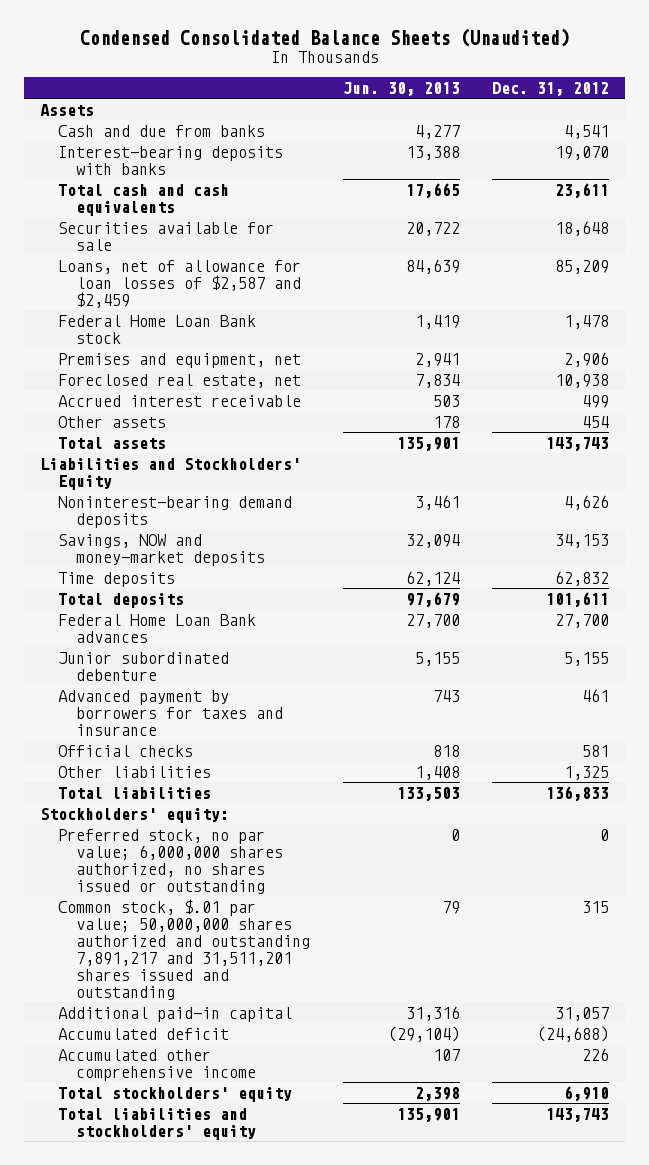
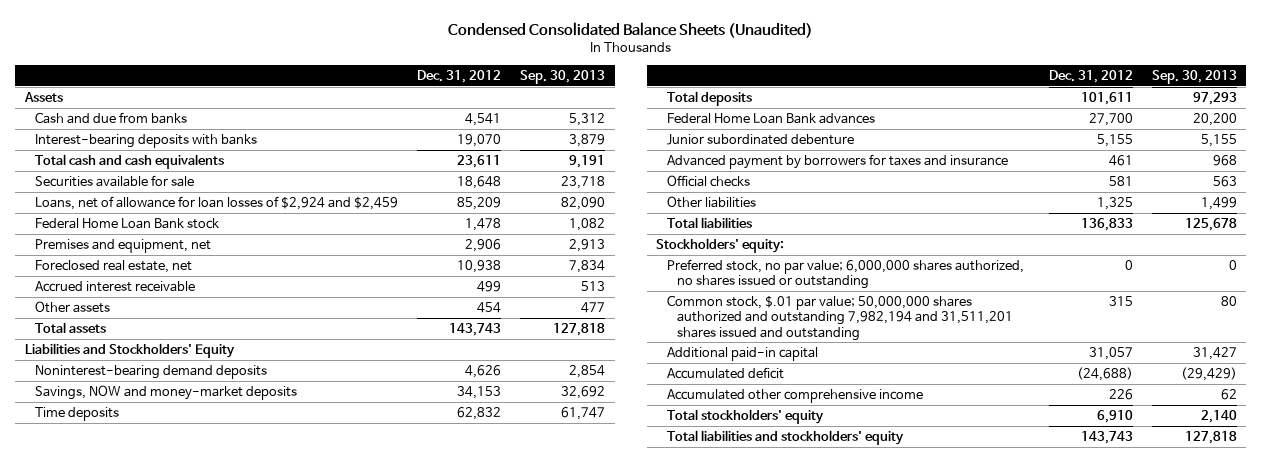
[342,81,460,96] Jun. 30, 2013 -> none
none -> [520,69,606,84] Sep. 30, 2013
[58,259,302,308] Loans, net of allowance for loan losses of $2,587 and $2,459 -> [35,195,399,210] Loans, net of allowance for loan losses of $2,924 and $2,459
[58,898,311,1000] Common stock, $.01 par value; 50,000,000 shares authorized and outstanding 7,891,217 and 31,511,201 shares issued and outstanding -> [666,294,1014,341] Common stock, $.01 par value; 50,000,000 shares authorized and outstanding 7,982,194 and 31,511,201 shares issued and outstanding

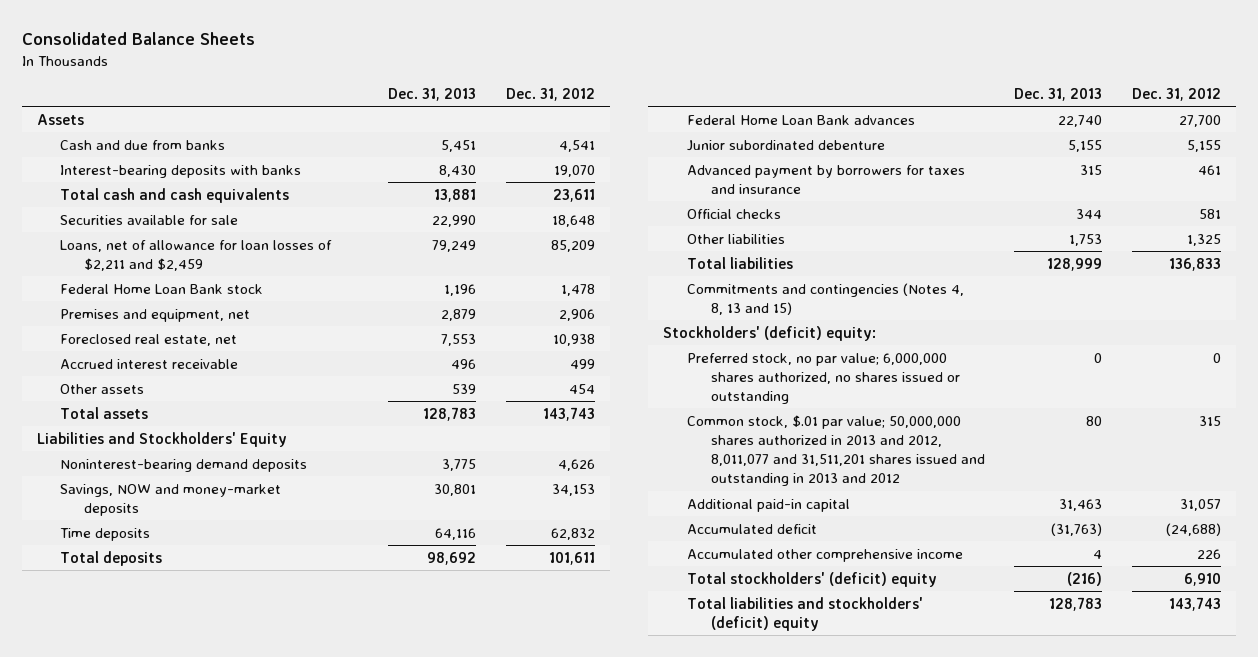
[447,22,813,39] Condensed Consolidated Balance Sheets (Unaudited) -> [21,32,255,46] Consolidated Balance Sheets
[520,69,606,84] Sep. 30, 2013 -> none
none -> [388,87,477,101] Dec. 31, 2013
[35,195,399,210] Loans, net of allowance for loan losses of $2,924 and $2,459 -> [60,239,333,271] Loans, net of allowance for loan losses of $2,211 and $2,459
none -> [686,282,964,315] Commitments and contingencies (Notes 4, 8, 13 and 15)
[656,237,785,253] Stockholders' equity: -> [662,325,876,341] Stockholders' (deficit) equity:
[666,294,1014,341] Common stock, $.01 par value; 50,000,000 shares authorized and outstanding 7,982,194 and 31,511,201 shares issued and outstanding -> [686,414,985,487] Common stock, $.01 par value; 50,000,000 shares authorized in 2013 and 2012, 8,011,077 and 31,511,201 shares issued and outstanding in 2013 and 2012
[666,408,824,424] Total stockholders' equity -> [686,571,937,587] Total stockholders' (deficit) equity
[666,429,904,445] Total liabilities and stockholders' equity -> [686,596,923,631] Total liabilities and stockholders' (deficit) equity

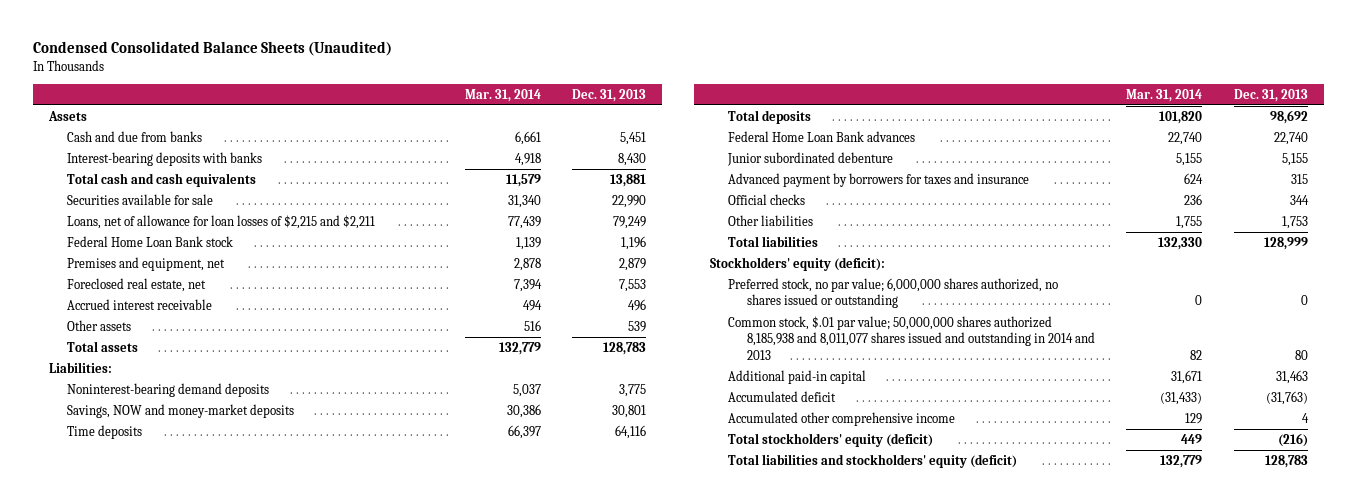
[21,32,255,46] Consolidated Balance Sheets -> [32,40,392,56] Condensed Consolidated Balance Sheets (Unaudited)
[505,87,595,101] Dec. 31, 2012 -> none
none -> [464,88,541,102] Mar. 31, 2014
[60,239,333,271] Loans, net of allowance for loan losses of $2,211 and $2,459 -> [66,214,375,229] Loans, net of allowance for loan losses of $2,215 and $2,211
[36,431,287,447] Liabilities and Stockholders' Equity -> none
none -> [48,361,112,373] Liabilities:
[686,282,964,315] Commitments and contingencies (Notes 4, 8, 13 and 15) -> none
[662,325,876,341] Stockholders' (deficit) equity: -> [710,256,886,271] Stockholders' equity (deficit):
[686,414,985,487] Common stock, $.01 par value; 50,000,000 shares authorized in 2013 and 2012, 8,011,077 and 31,511,201 shares issued and outstanding in 2013 and 2012 -> [728,315,1095,360] Common stock, $.01 par value; 50,000,000 shares authorized 8,185,938 and 8,011,077 shares issued and outstanding in 2014 and 2013
[686,571,937,587] Total stockholders' (deficit) equity -> [728,432,934,447] Total stockholders' equity (deficit)
[686,596,923,631] Total liabilities and stockholders' (deficit) equity -> [728,453,1018,468] Total liabilities and stockholders' equity (deficit)

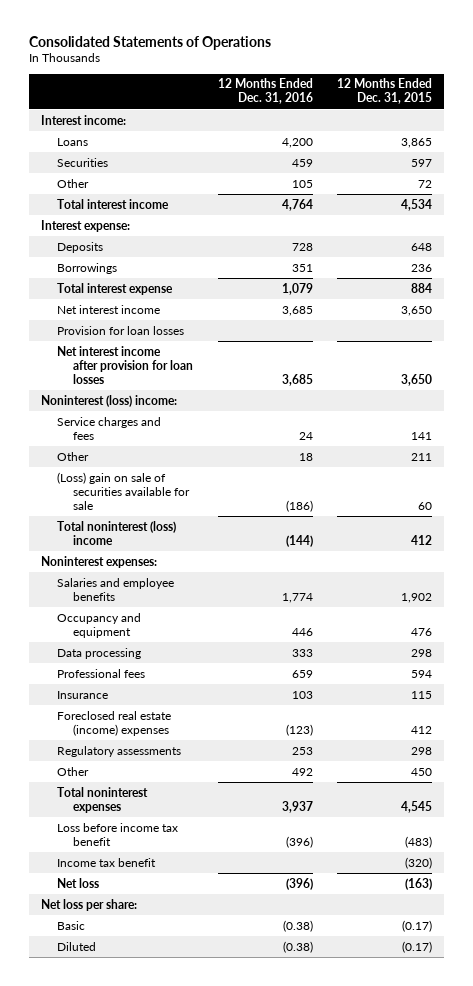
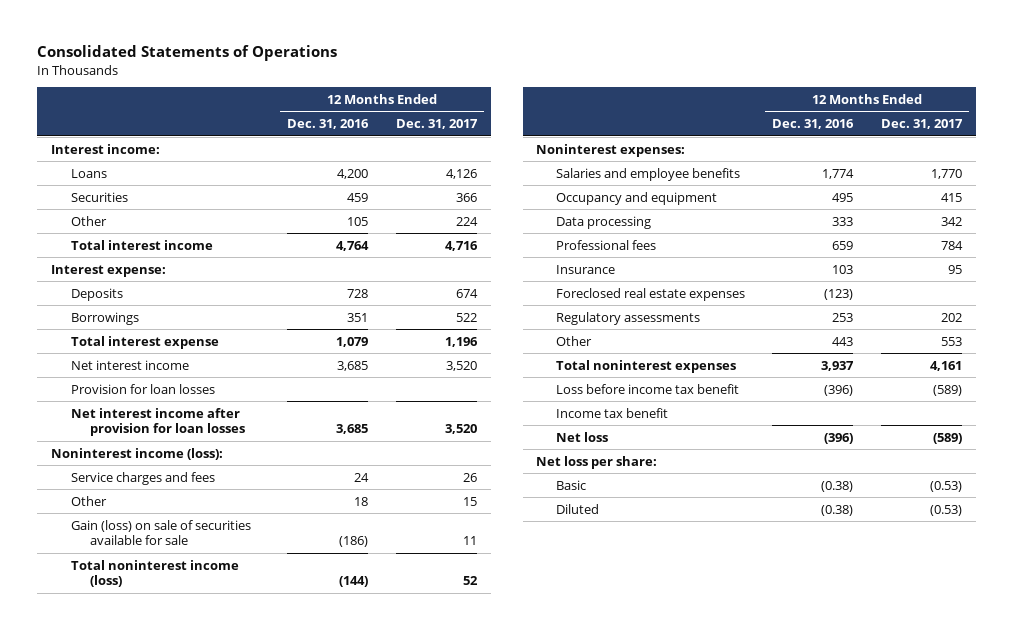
[337,78,433,105] 12 Months Ended Dec. 31, 2015 -> none
none -> [395,119,478,130] Dec. 31, 2017
[40,394,177,407] Noninterest (loss) income: -> [51,447,224,460] Noninterest income (loss):
[57,471,191,510] (Loss) gain on sale of securities available for sale -> [70,519,251,546] Gain (loss) on sale of securities available for sale
[57,520,177,545] Total noninterest (loss) income -> [70,559,239,588] Total noninterest income (loss)
[291,627,313,636] 446 -> [832,192,854,202] 495
[57,710,172,736] Foreclosed real estate (income) expenses -> [555,287,745,301] Foreclosed real estate expenses
[291,767,313,776] 492 -> [832,336,854,346] 443

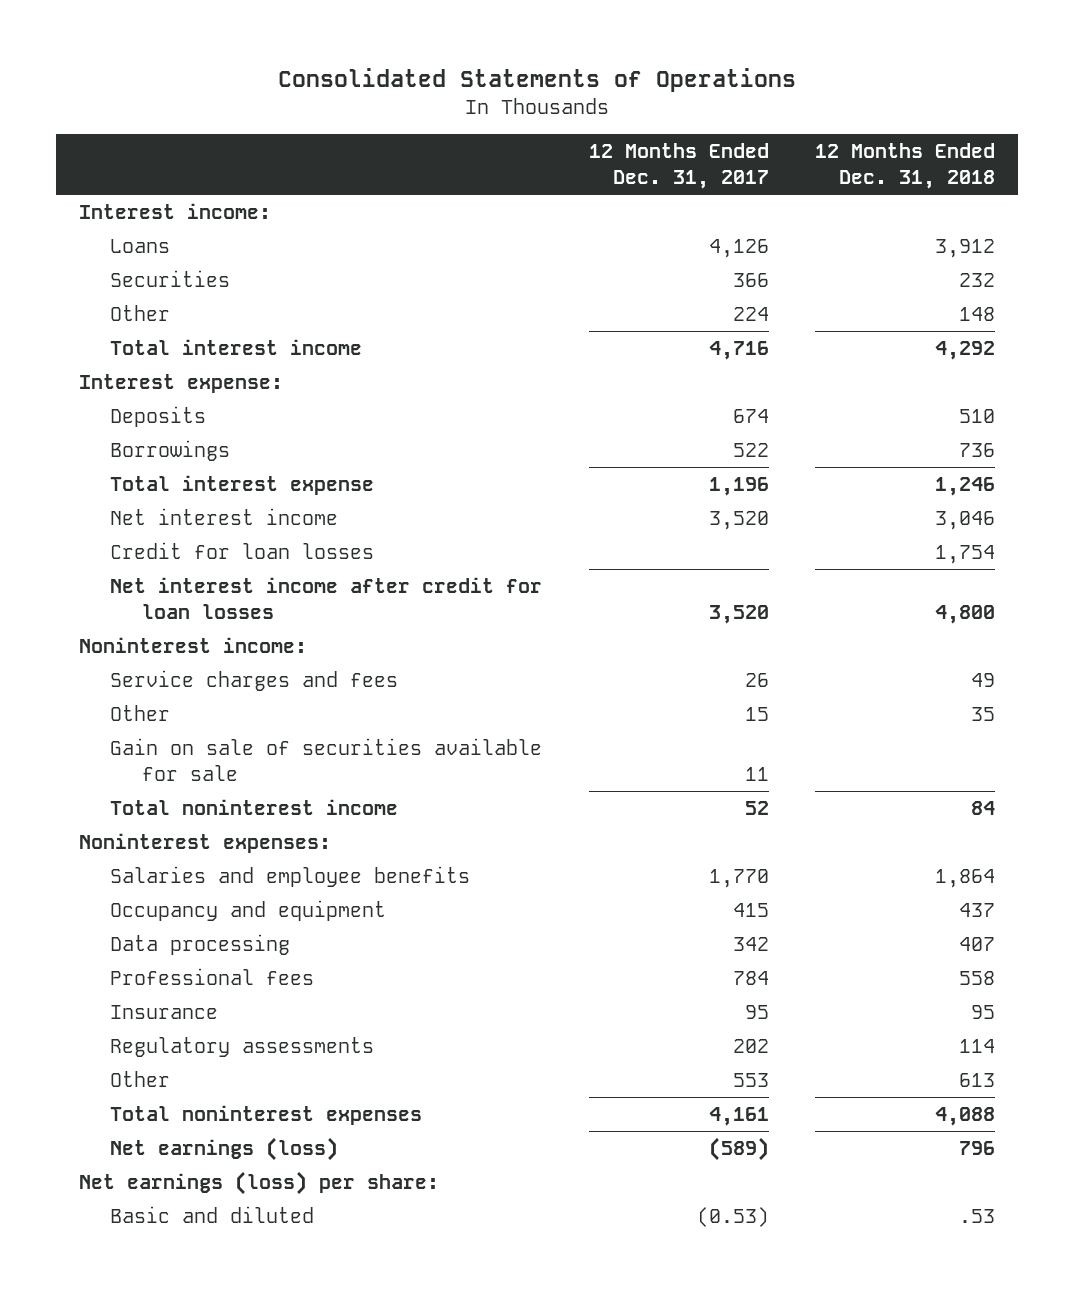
[287,119,370,130] Dec. 31, 2016 -> none
none -> [814,143,995,189] 12 Months Ended Dec. 31, 2018
[70,383,215,394] Provision for loan losses -> [110,542,375,560] Credit for loan losses
[70,407,245,437] Net interest income after provision for loan losses -> [110,577,543,619] Net interest income after credit for loan losses
[51,447,224,460] Noninterest income (loss): -> [78,637,307,654] Noninterest income:
[70,519,251,546] Gain (loss) on sale of securities available for sale -> [110,738,543,781] Gain on sale of securities available for sale
[70,559,239,588] Total noninterest income (loss) -> [110,799,399,816] Total noninterest income
[555,287,745,301] Foreclosed real estate expenses -> none
[555,383,739,394] Loss before income tax benefit -> none
[555,407,668,418] Income tax benefit -> none
[555,479,586,490] Basic -> none
[555,503,599,514] Diluted -> none
[555,431,608,442] Net loss -> [110,1137,339,1162] Net earnings (loss)
[536,455,658,469] Net loss per share: -> [78,1171,439,1196] Net earnings (loss) per share:
none -> [110,1206,315,1224] Basic and diluted

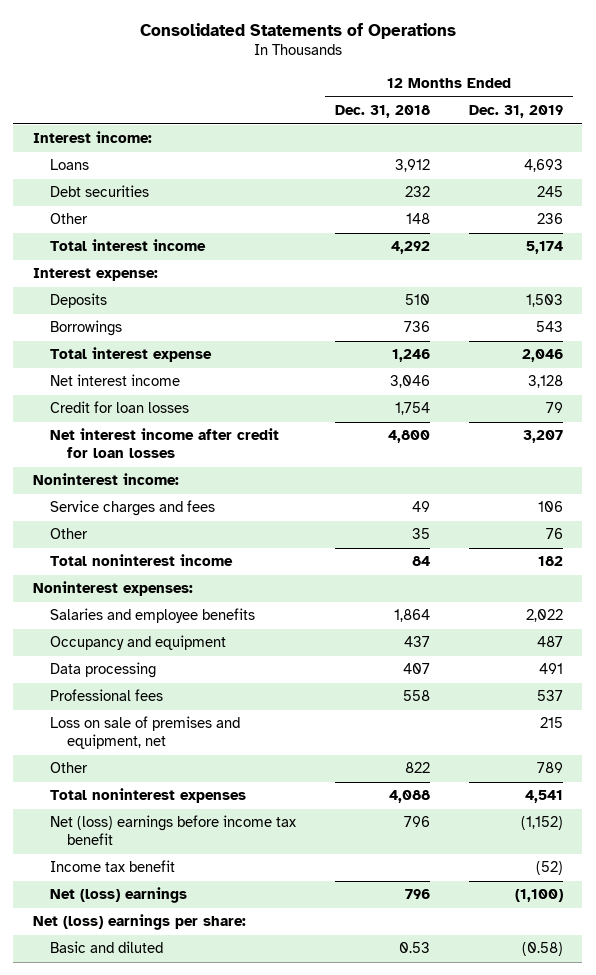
[588,143,769,189] 12 Months Ended Dec. 31, 2017 -> none
none -> [468,105,563,119] Dec. 31, 2019
[110,270,231,288] Securities -> [49,185,149,198] Debt securities
[110,738,543,781] Gain on sale of securities available for sale -> none
[110,1005,219,1020] Insurance -> none
[110,1037,375,1058] Regulatory assessments -> none
none -> [49,716,240,750] Loss on sale of premises and equipment, net
[958,1073,995,1088] 613 -> [404,762,430,774] 822
none -> [49,815,296,846] Net (loss) earnings before income tax benefit
none -> [49,860,175,873] Income tax benefit
[110,1137,339,1162] Net earnings (loss) -> [49,887,187,904] Net (loss) earnings
[78,1171,439,1196] Net earnings (loss) per share: -> [32,914,246,931] Net (loss) earnings per share:
[958,1209,995,1224] .53 -> [398,942,430,954] 0.53

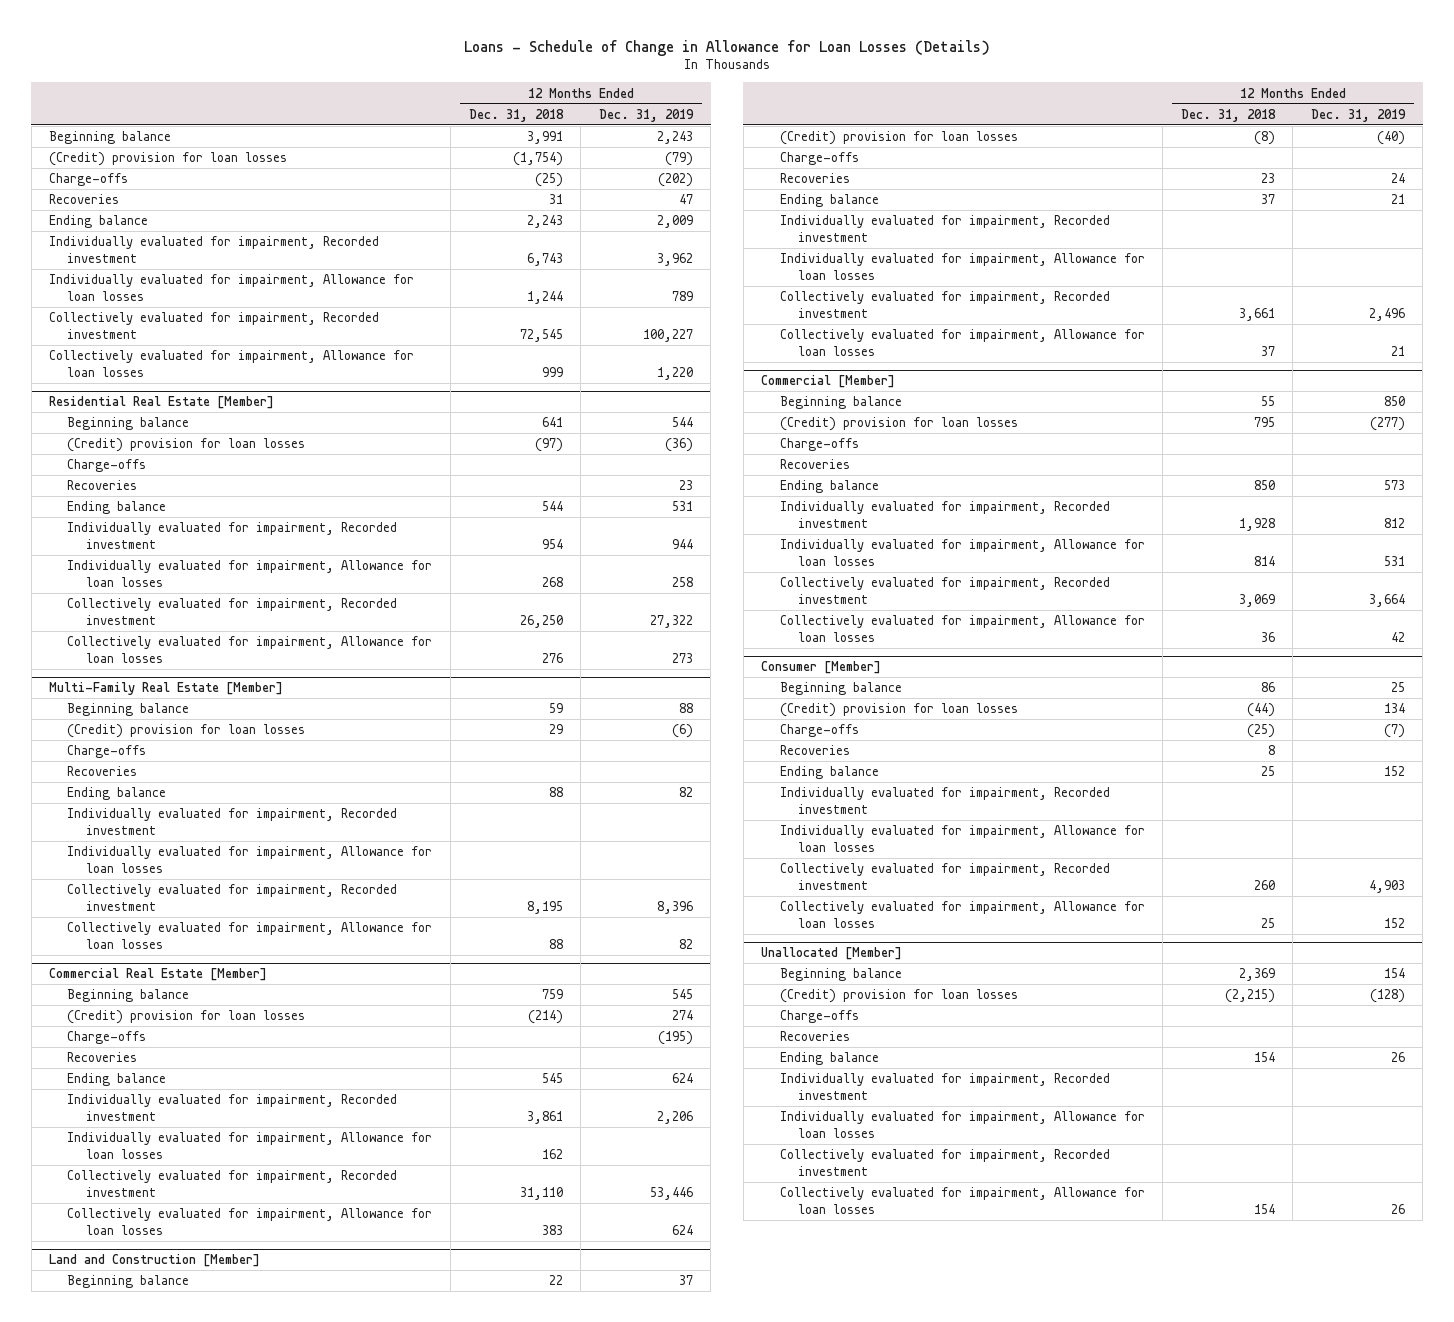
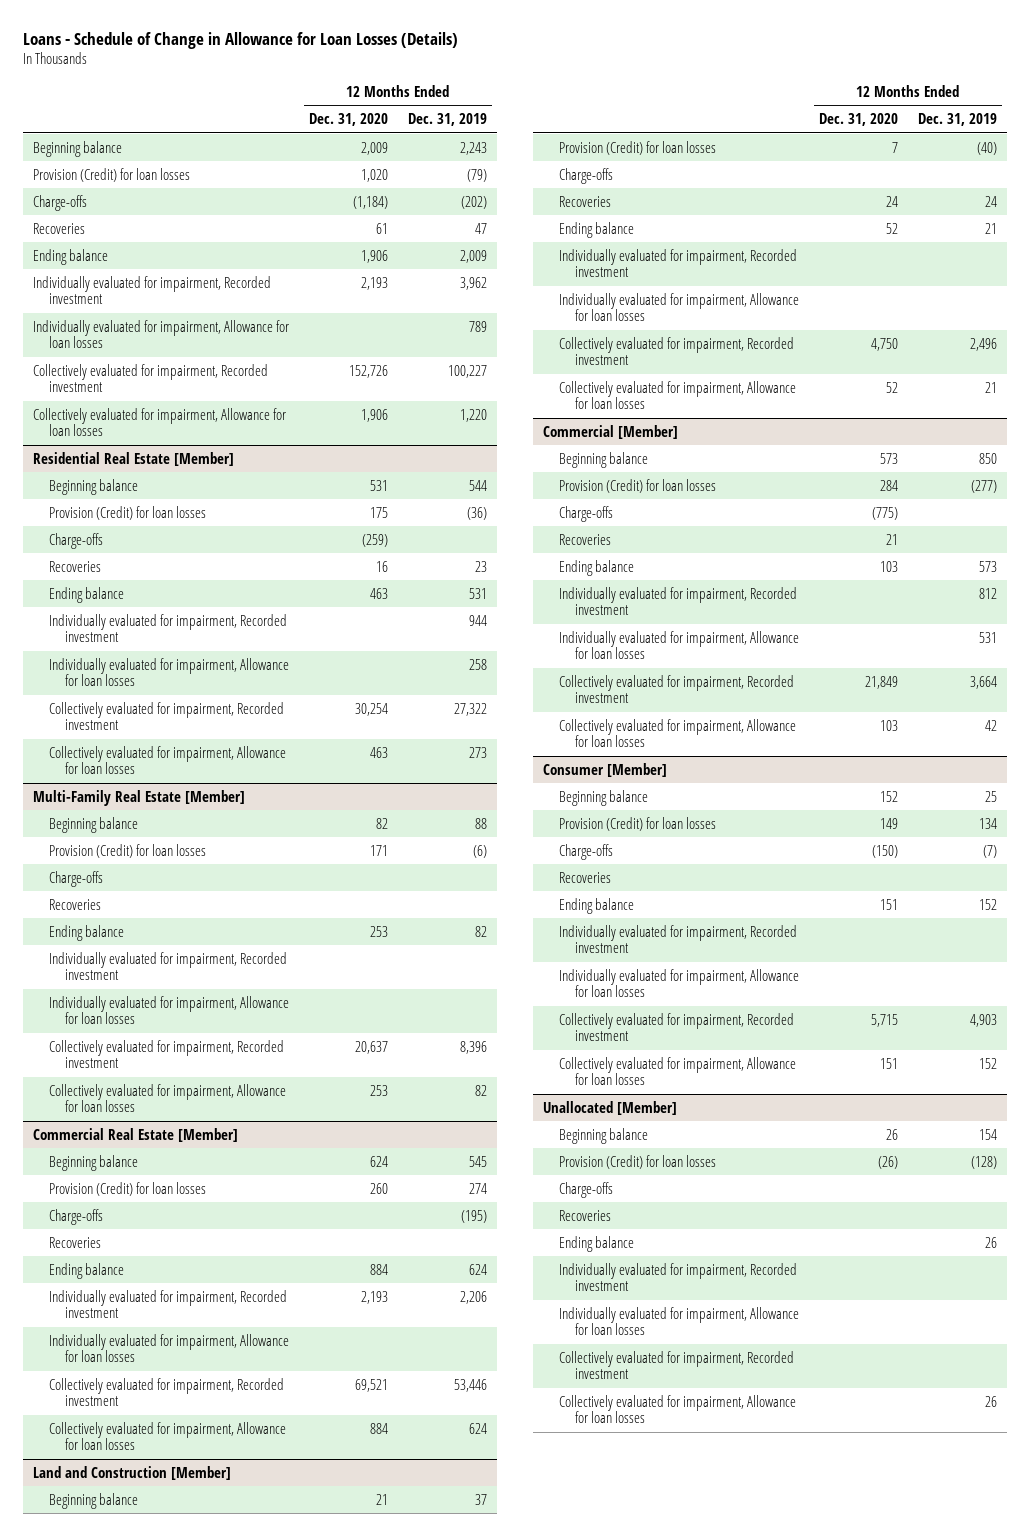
[468,108,564,122] Dec. 31, 2018 -> none
none -> [309,113,389,127] Dec. 31, 2020
[49,152,288,167] (Credit) provision for loan losses -> [32,167,190,182] Provision (Credit) for loan losses
[67,438,306,453] (Credit) provision for loan losses -> [49,505,207,520] Provision (Credit) for loan losses
[67,724,306,739] (Credit) provision for loan losses -> [49,843,207,858] Provision (Credit) for loan losses
[67,1010,306,1025] (Credit) provision for loan losses -> [49,1181,207,1196] Provision (Credit) for loan losses
[779,131,1018,146] (Credit) provision for loan losses -> [559,140,717,155] Provision (Credit) for loan losses
[779,417,1018,432] (Credit) provision for loan losses -> [559,478,717,493] Provision (Credit) for loan losses
[779,703,1018,718] (Credit) provision for loan losses -> [559,816,717,831] Provision (Credit) for loan losses
[779,989,1018,1004] (Credit) provision for loan losses -> [559,1154,717,1169] Provision (Credit) for loan losses

